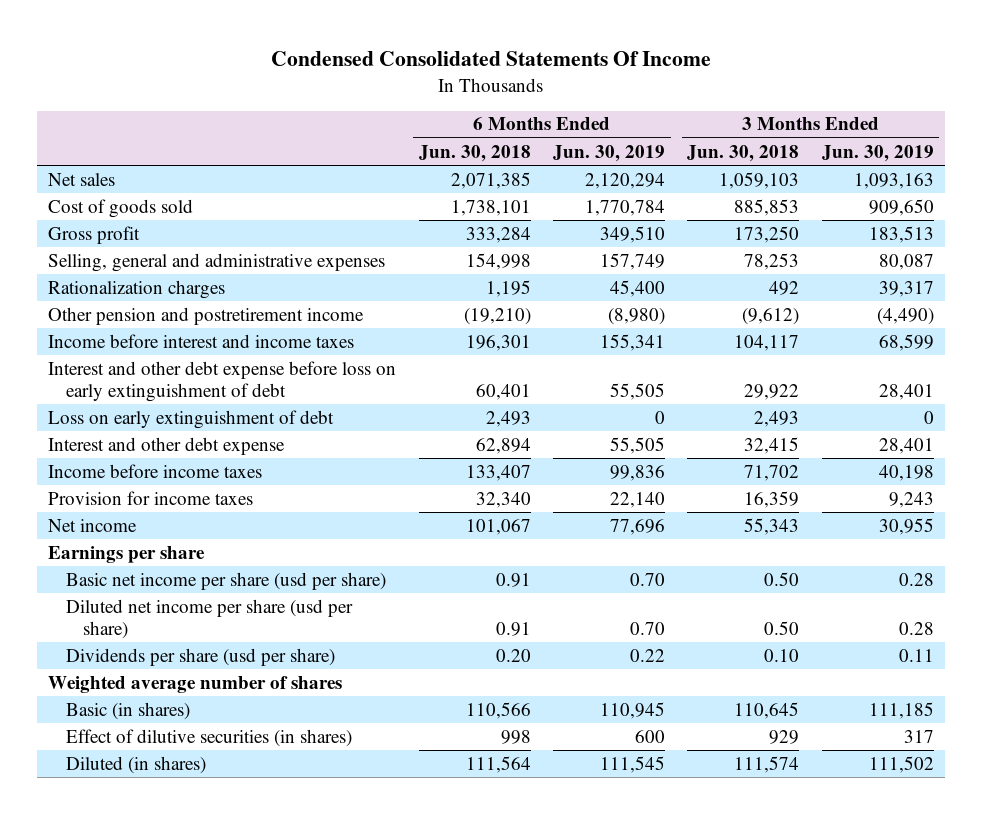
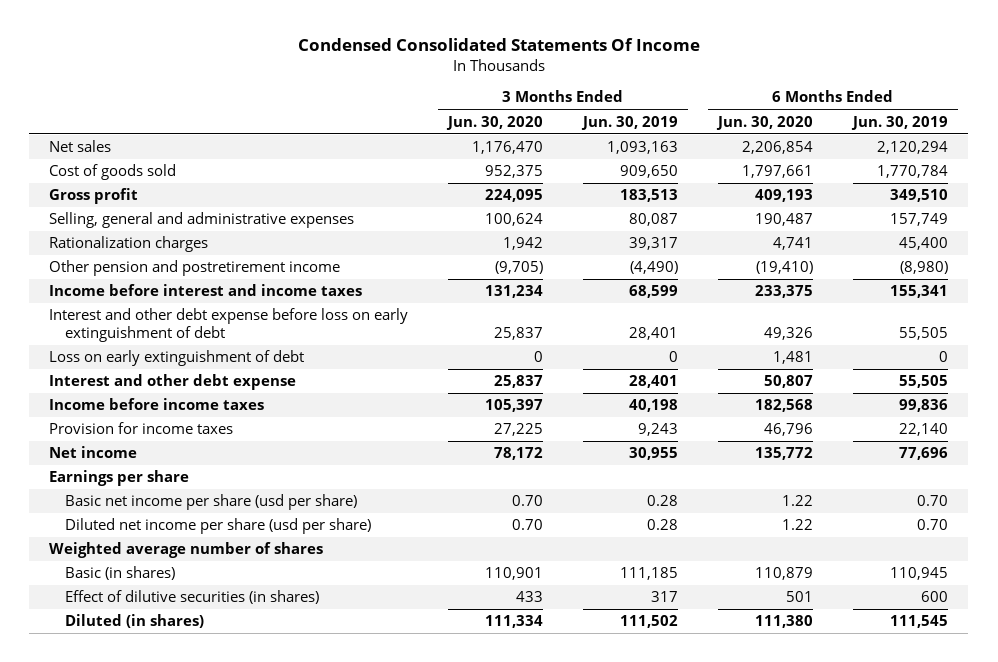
[418,144,531,162] Jun. 30, 2018 -> none
[687,144,800,162] Jun. 30, 2018 -> none
none -> [446,115,544,130] Jun. 30, 2020
none -> [716,115,814,130] Jun. 30, 2020
[65,647,335,666] Dividends per share (usd per share) -> none

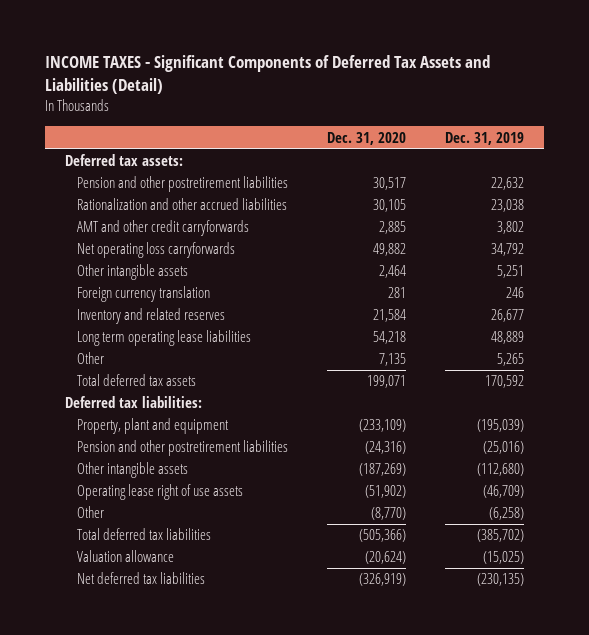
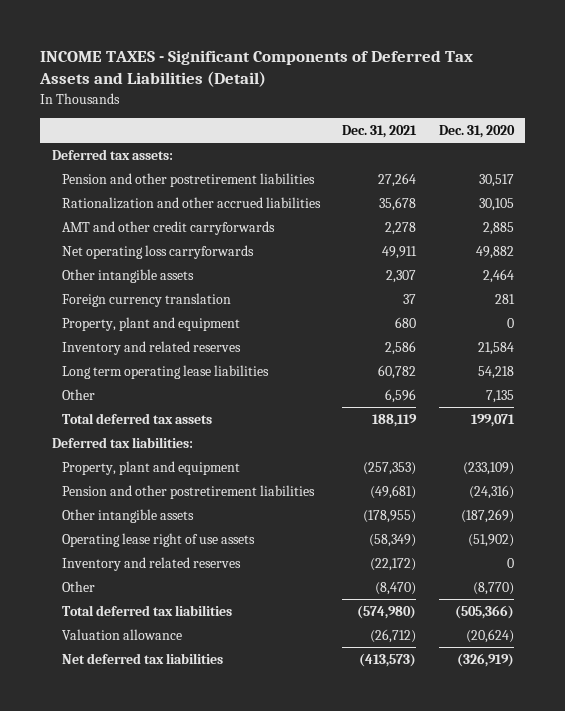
[445,131,525,145] Dec. 31, 2019 -> none
none -> [342,124,418,138] Dec. 31, 2021
none -> [61,317,240,332] Property, plant and equipment
none -> [61,557,241,572] Inventory and related reserves

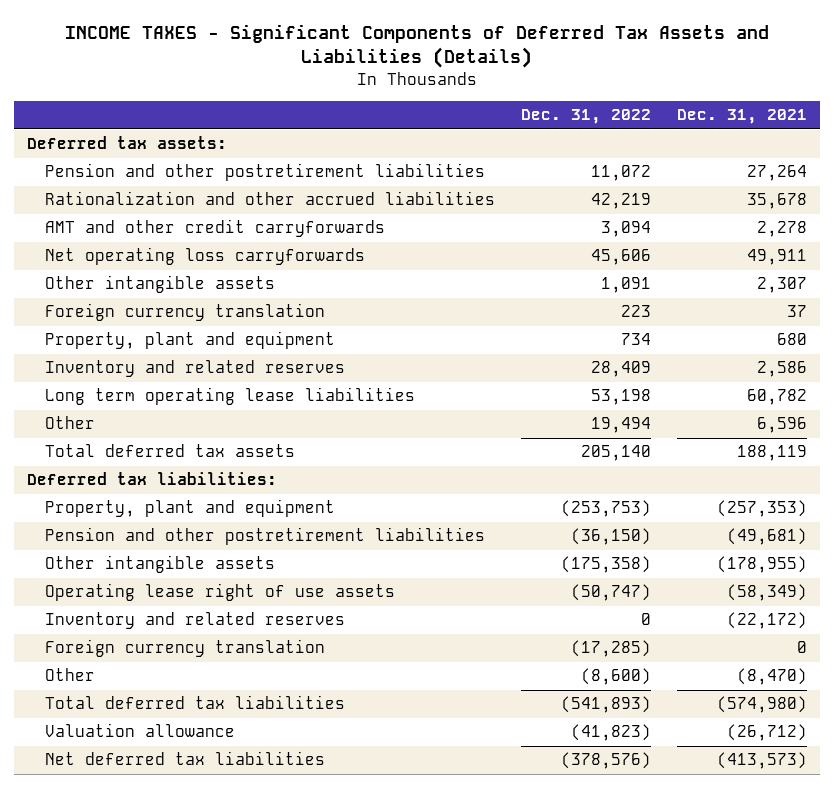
[39,50,474,88] INCOME TAXES - Significant Components of Deferred Tax Assets and Liabilities (Detail) -> [65,23,770,69] INCOME TAXES - Significant Components of Deferred Tax Assets and Liabilities (Details)
[438,124,515,138] Dec. 31, 2020 -> none
none -> [520,109,651,125] Dec. 31, 2022
none -> [44,639,325,658] Foreign currency translation

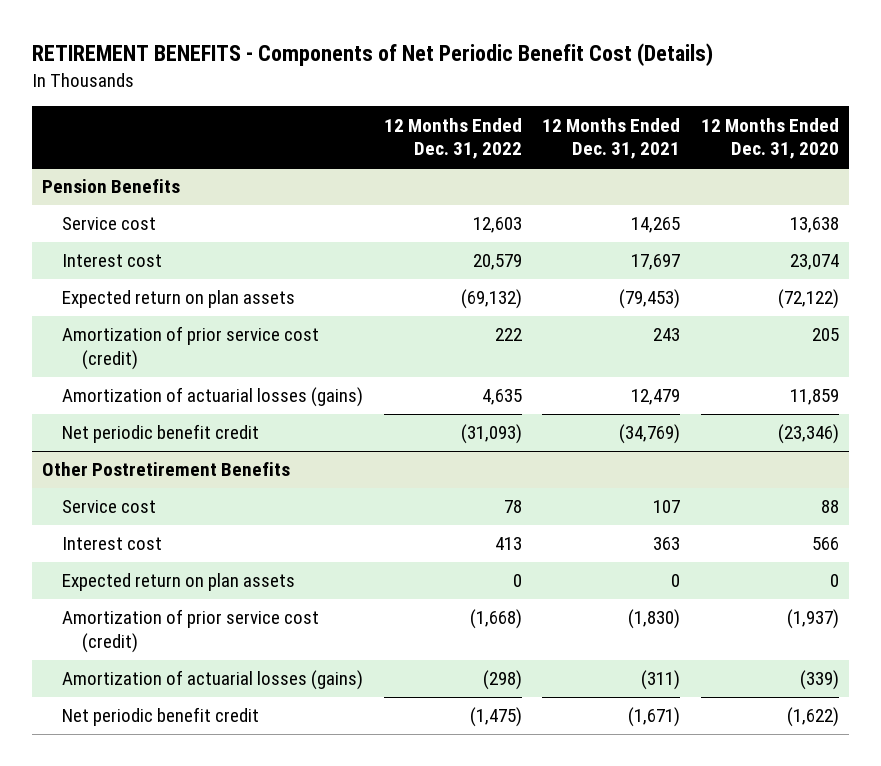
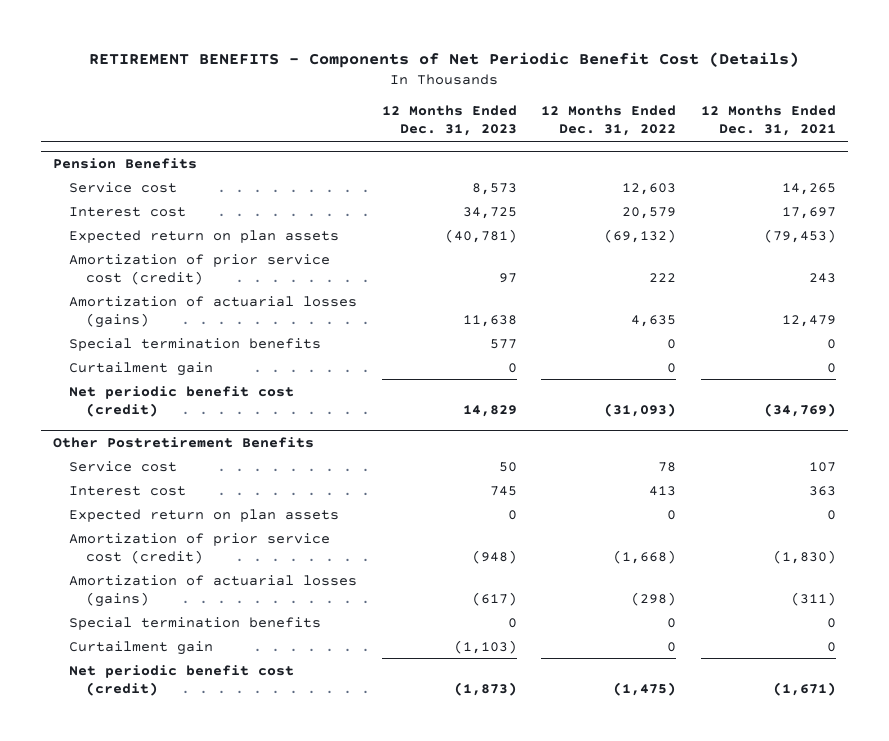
[700,117,839,160] 12 Months Ended Dec. 31, 2020 -> none
none -> [381,105,517,137] 12 Months Ended Dec. 31, 2023
none -> [69,337,322,351] Special termination benefits
none -> [69,361,214,376] Curtailment gain
[62,424,260,444] Net periodic benefit credit -> [69,385,295,417] Net periodic benefit cost (credit)
none -> [69,616,322,630] Special termination benefits
none -> [69,640,214,655] Curtailment gain
[62,707,260,727] Net periodic benefit credit -> [69,664,295,696] Net periodic benefit cost (credit)

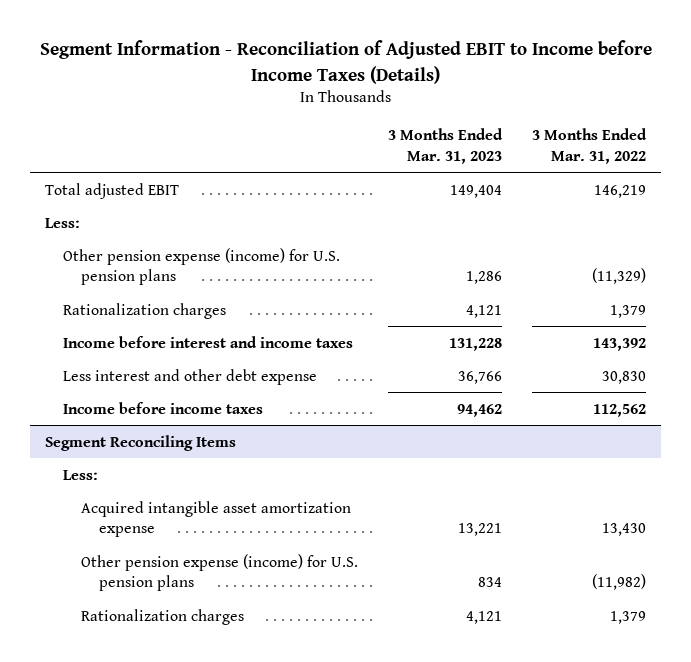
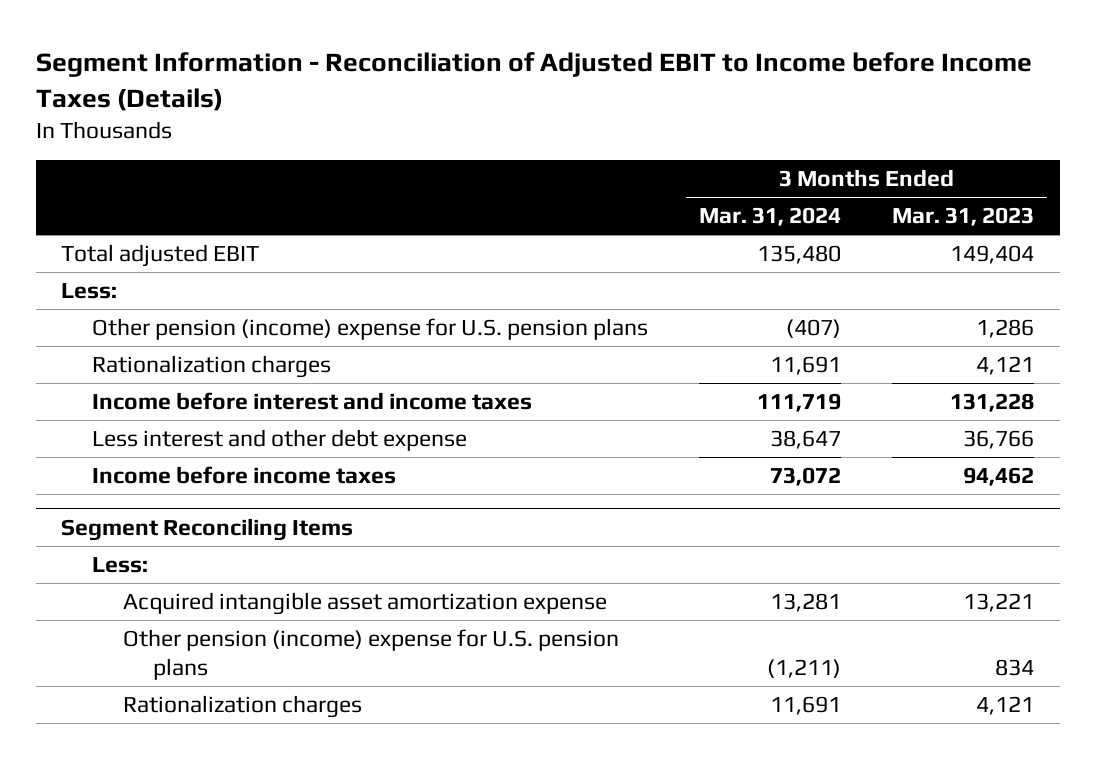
[532,128,648,164] 3 Months Ended Mar. 31, 2022 -> none
none -> [699,207,842,227] Mar. 31, 2024
[63,247,341,286] Other pension expense (income) for U.S. pension plans -> [91,317,648,340] Other pension (income) expense for U.S. pension plans
[81,553,359,592] Other pension expense (income) for U.S. pension plans -> [122,628,619,681] Other pension (income) expense for U.S. pension plans

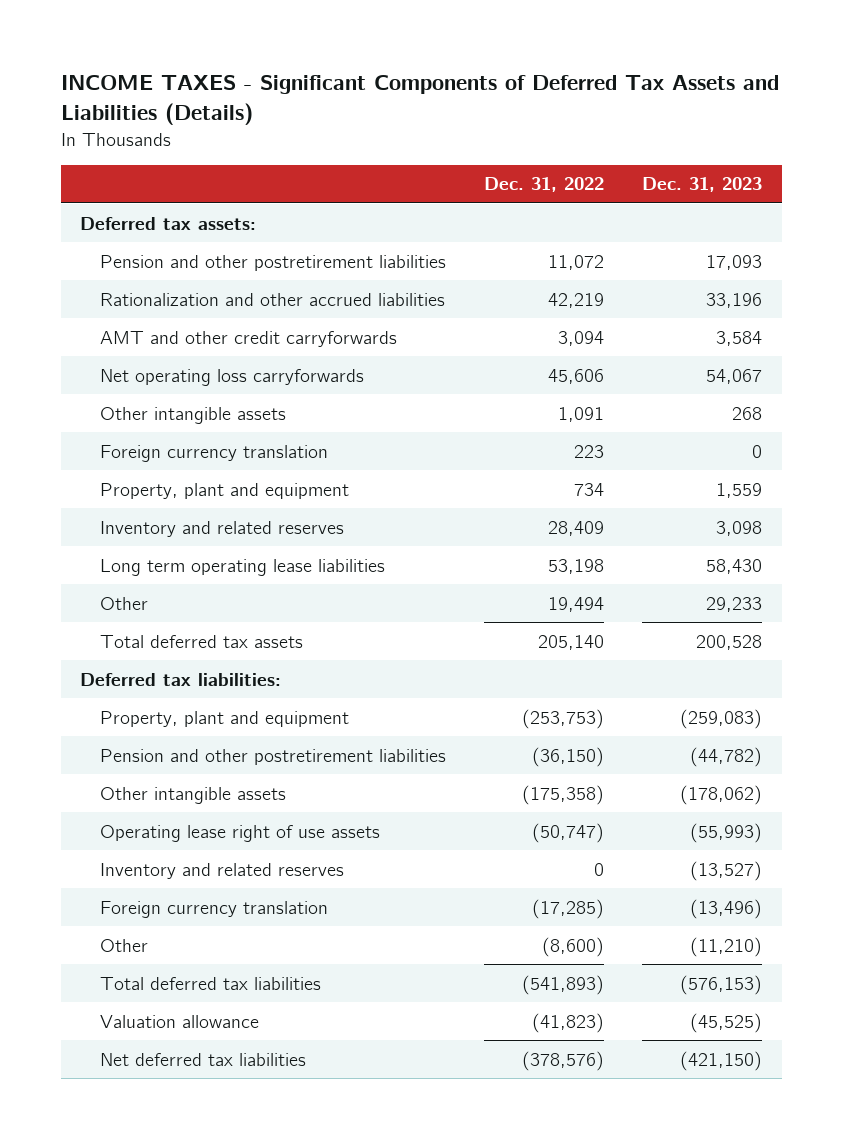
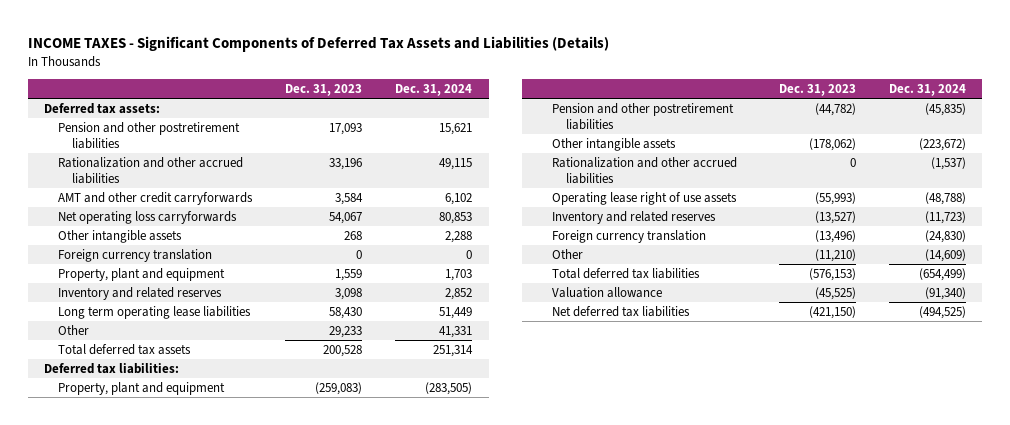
[484,177,605,193] Dec. 31, 2022 -> none
none -> [395,84,473,97] Dec. 31, 2024
none -> [551,156,737,184] Rationalization and other accrued liabilities

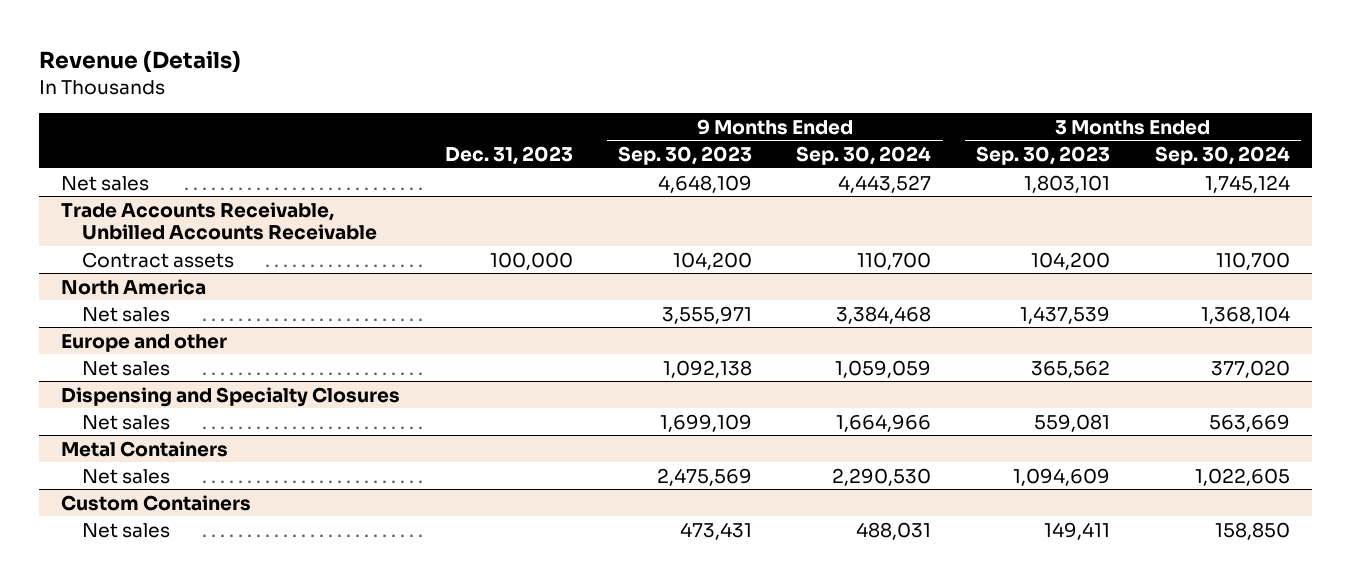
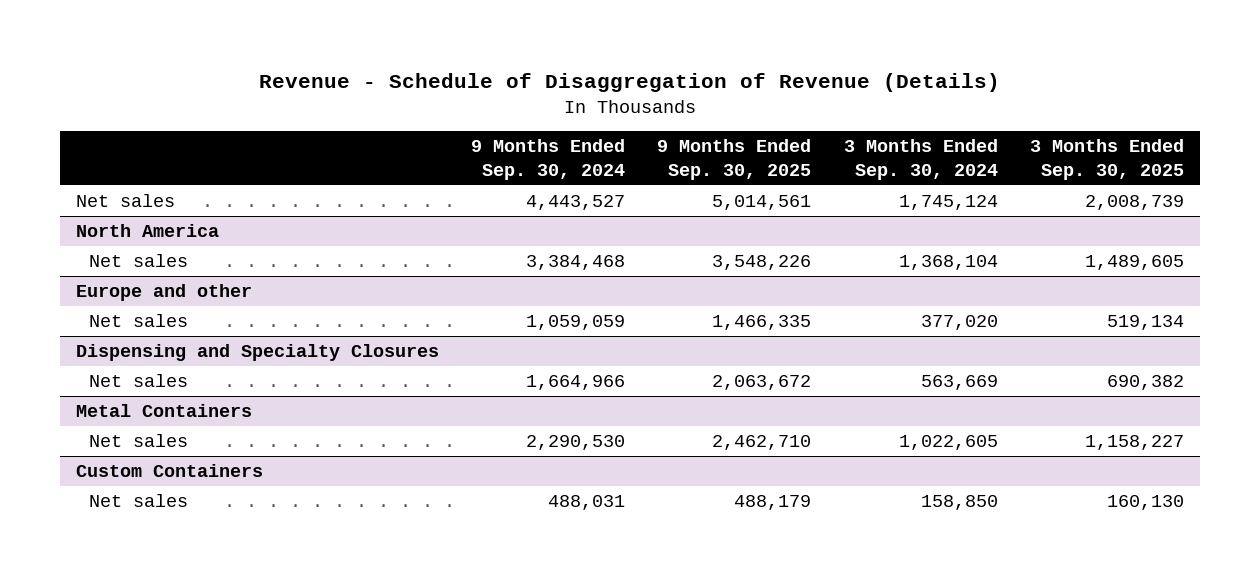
[38,50,241,74] Revenue (Details) -> [258,73,1000,93] Revenue - Schedule of Disaggregation of Revenue (Details)
[444,146,573,166] Dec. 31, 2023 -> none
[617,146,752,166] Sep. 30, 2023 -> none
[976,146,1111,166] Sep. 30, 2023 -> none
none -> [657,139,812,180] 9 Months Ended Sep. 30, 2025
none -> [1029,139,1184,180] 3 Months Ended Sep. 30, 2025
[61,201,377,241] Trade Accounts Receivable, Unbilled Accounts Receivable -> none
[81,251,234,268] Contract assets -> none

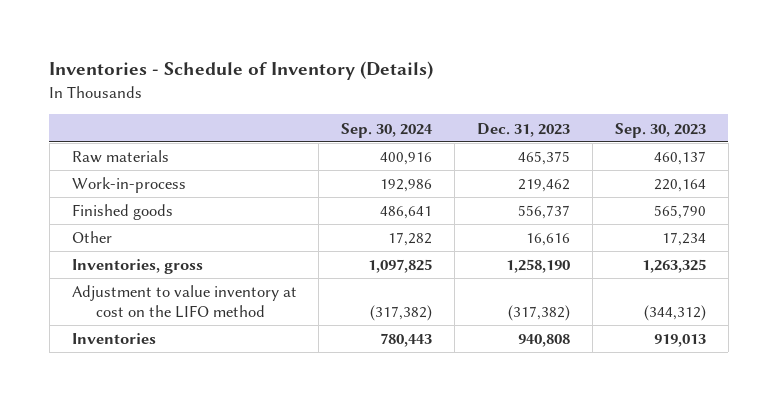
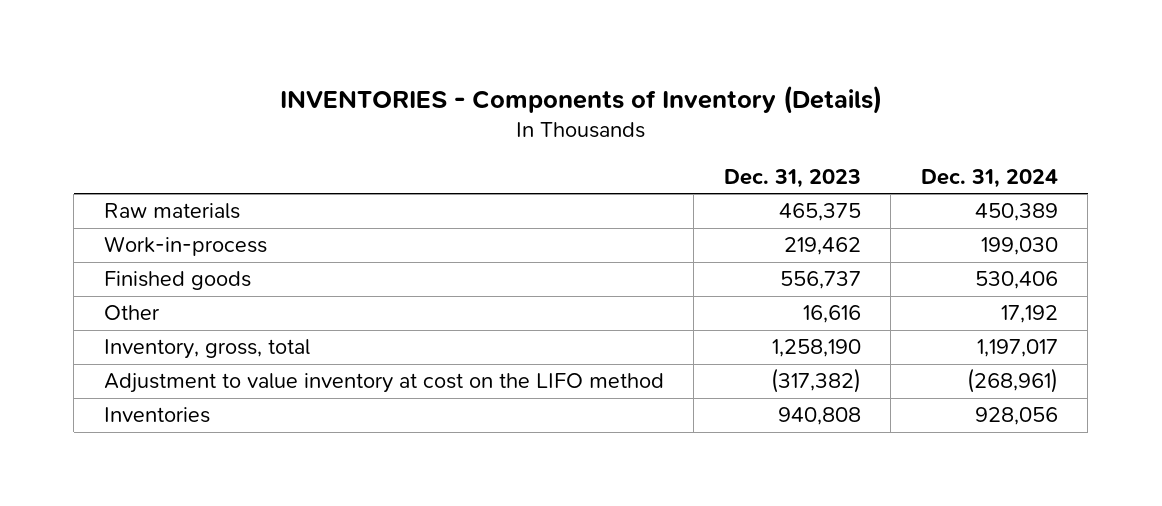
[49,61,434,81] Inventories - Schedule of Inventory (Details) -> [279,84,882,114] INVENTORIES - Components of Inventory (Details)
[341,122,434,138] Sep. 30, 2024 -> none
[614,122,706,138] Sep. 30, 2023 -> none
none -> [920,168,1058,188] Dec. 31, 2024
[71,259,203,275] Inventories, gross -> [103,339,310,360] Inventory, gross, total

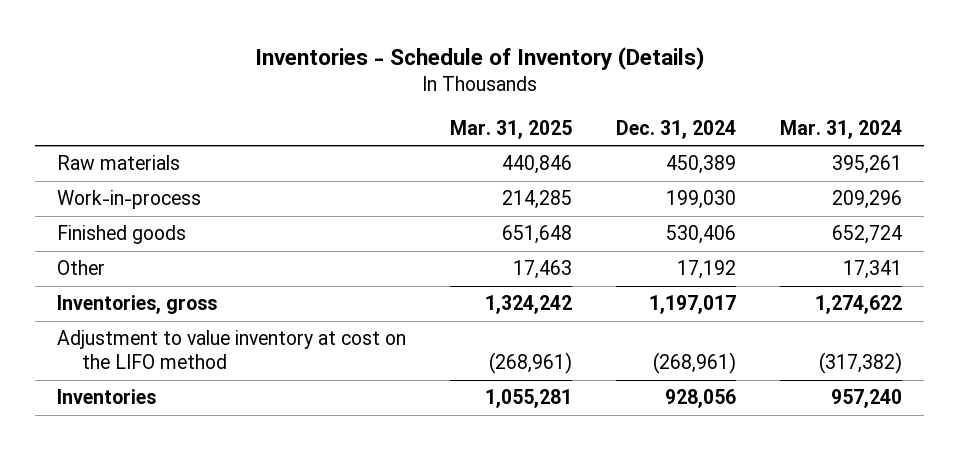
[279,84,882,114] INVENTORIES - Components of Inventory (Details) -> [254,47,705,71] Inventories - Schedule of Inventory (Details)
[723,168,861,188] Dec. 31, 2023 -> none
none -> [450,119,573,139] Mar. 31, 2025
none -> [780,119,903,139] Mar. 31, 2024
[103,339,310,360] Inventory, gross, total -> [57,295,218,315] Inventories, gross

